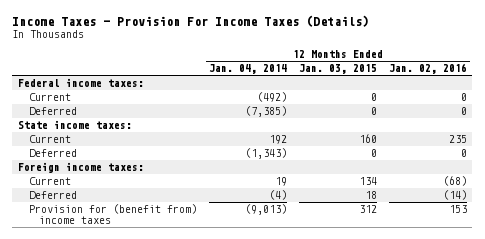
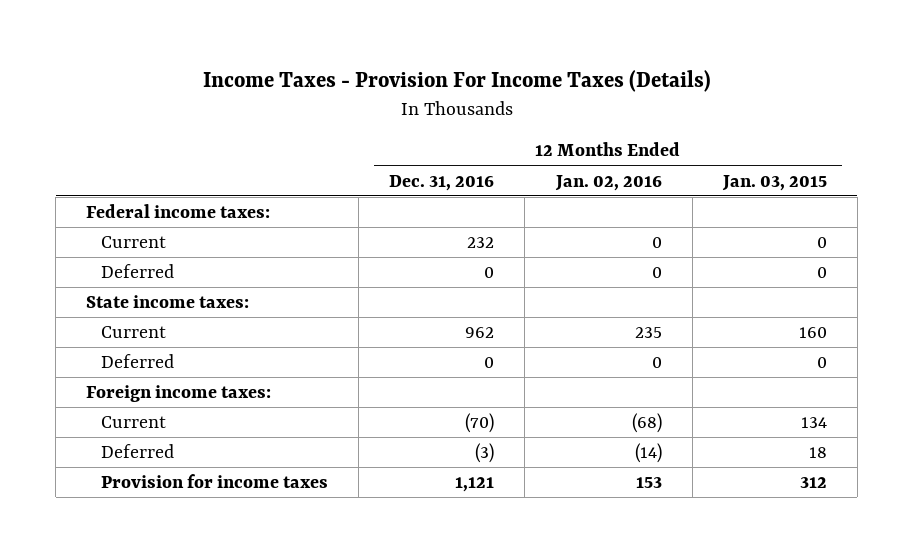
[208,64,287,75] Jan. 04, 2014 -> none
none -> [389,174,495,191] Dec. 31, 2016
[28,204,197,224] Provision for (benefit from) income taxes -> [100,473,328,488] Provision for income taxes

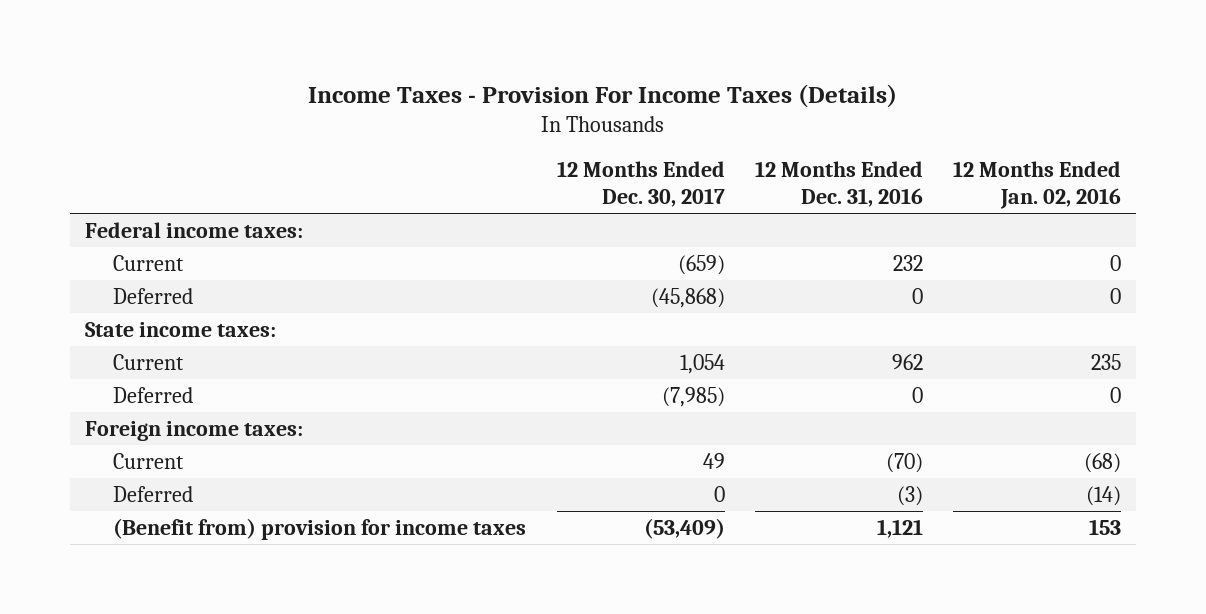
[721,174,827,191] Jan. 03, 2015 -> none
none -> [556,160,725,208] 12 Months Ended Dec. 30, 2017
[100,473,328,488] Provision for income taxes -> [113,517,527,540] (Benefit from) provision for income taxes

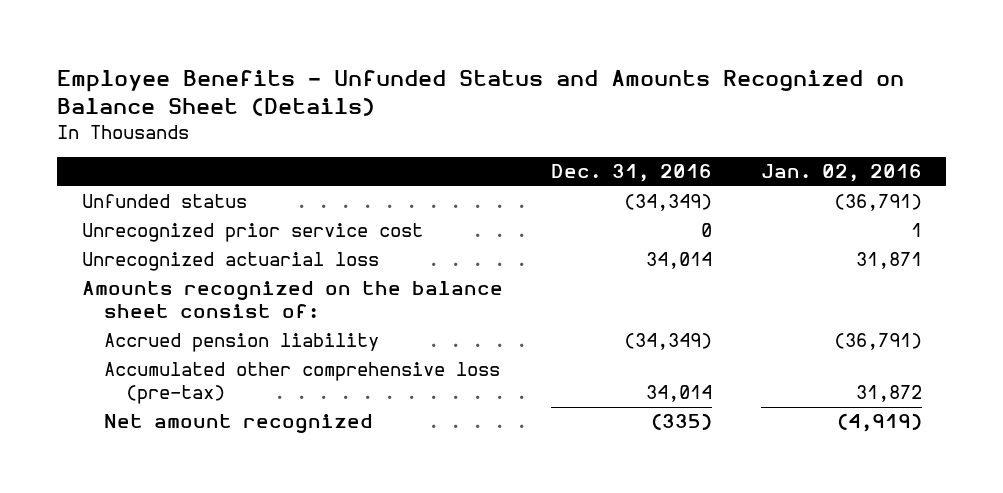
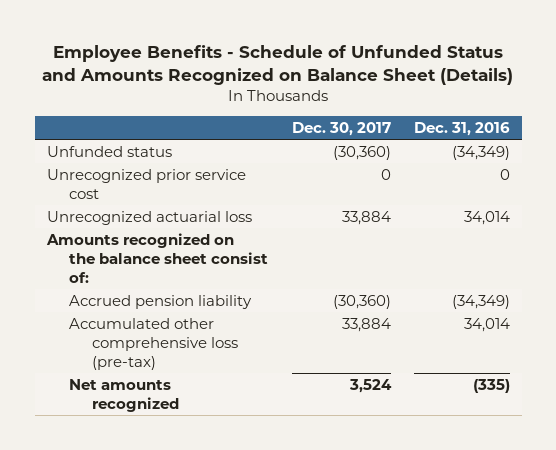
[57,69,905,117] Employee Benefits - Unfunded Status and Amounts Recognized on Balance Sheet (Details) -> [42,45,514,86] Employee Benefits - Schedule of Unfunded Status and Amounts Recognized on Balance Sheet (Details)
[760,164,922,183] Jan. 02, 2016 -> none
none -> [291,121,391,136] Dec. 30, 2017
[103,414,373,434] Net amount recognized -> [69,378,179,412] Net amounts recognized

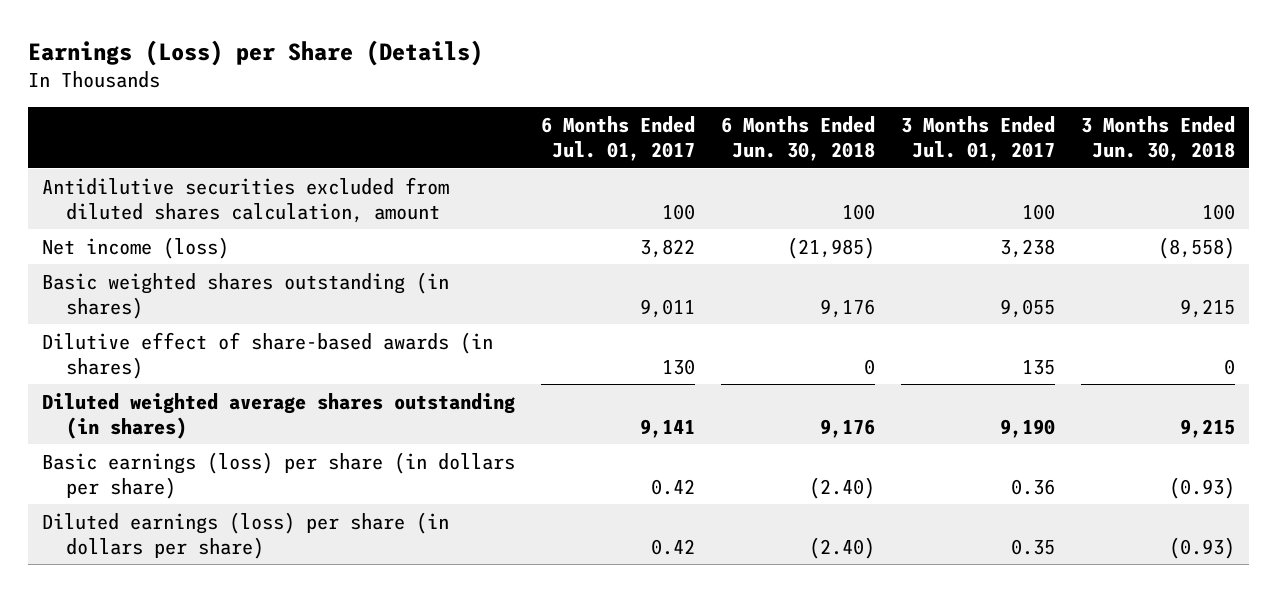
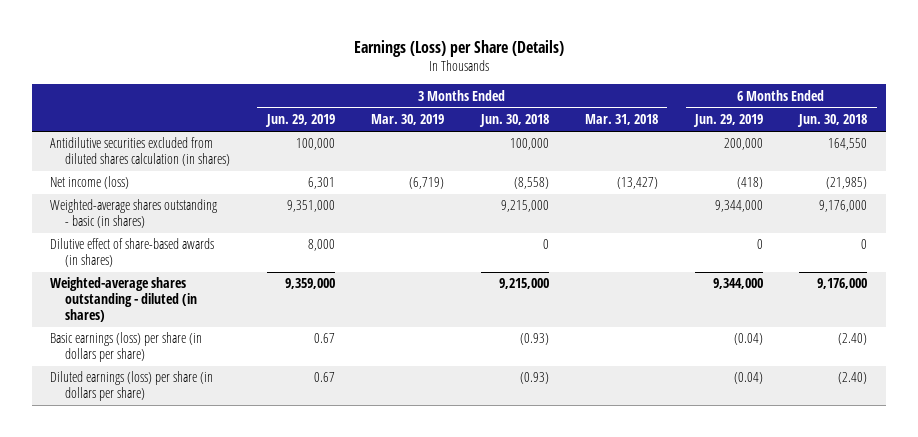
[540,116,695,162] 6 Months Ended Jul. 01, 2017 -> none
[901,116,1056,162] 3 Months Ended Jul. 01, 2017 -> none
none -> [264,114,335,128] Jun. 29, 2019
none -> [371,114,445,126] Mar. 30, 2019
none -> [585,114,659,126] Mar. 31, 2018
none -> [692,114,763,128] Jun. 29, 2019
[41,176,449,223] Antidilutive securities excluded from diluted shares calculation, amount -> [50,137,231,167] Antidilutive securities excluded from diluted shares calculation (in shares)
[841,203,875,220] 100 -> [828,138,868,151] 164,550
[1202,203,1236,220] 100 -> [509,138,549,151] 100,000
[41,271,449,319] Basic weighted shares outstanding (in shares) -> [50,199,218,229] Weighted-average shares outstanding - basic (in shares)
[819,298,875,318] 9,176 -> [819,200,868,213] 9,176,000
[1180,298,1236,318] 9,215 -> [500,200,549,213] 9,215,000
[41,392,515,439] Diluted weighted average shares outstanding (in shares) -> [50,277,198,323] Weighted-average shares outstanding - diluted (in shares)
[819,418,875,438] 9,176 -> [817,278,868,290] 9,176,000
[1180,418,1236,438] 9,215 -> [498,278,549,290] 9,215,000

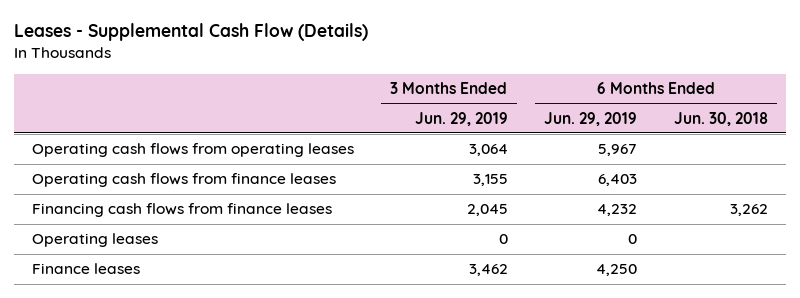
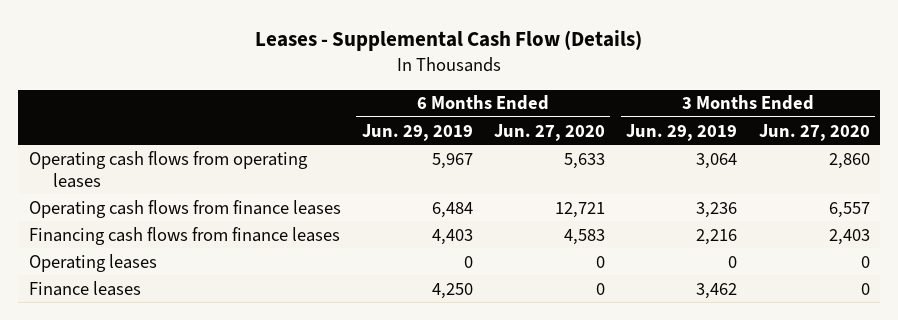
[673,111,768,126] Jun. 30, 2018 -> none
none -> [494,123,606,141] Jun. 27, 2020
none -> [758,123,870,141] Jun. 27, 2020
[472,174,508,187] 3,155 -> [696,201,738,218] 3,236
[598,174,638,187] 6,403 -> [431,201,473,218] 6,484
[466,204,508,217] 2,045 -> [696,228,738,245] 2,216
[597,204,638,217] 4,232 -> [431,228,473,245] 4,403

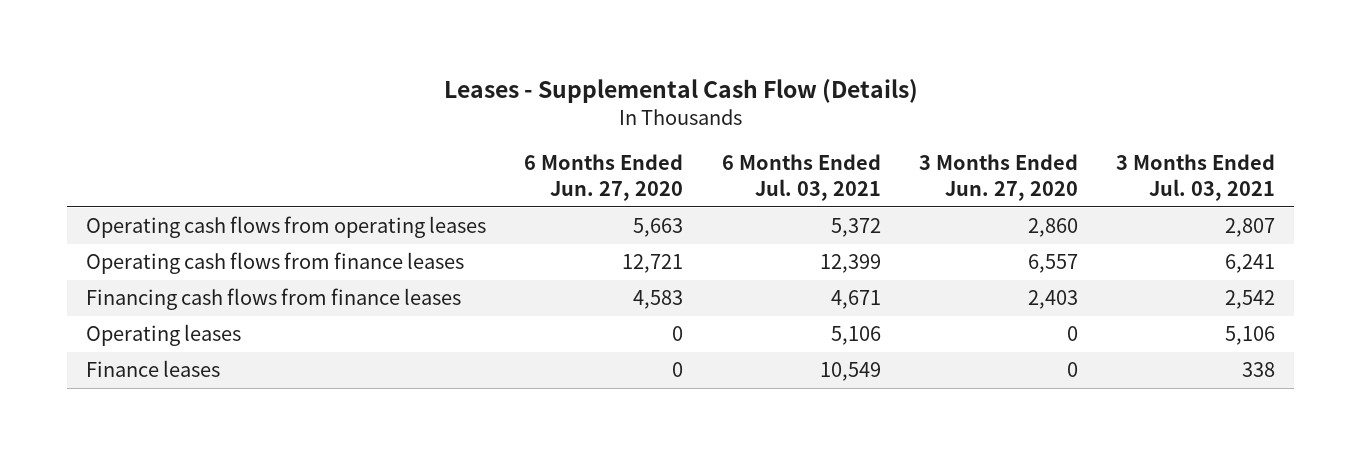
[361,123,473,141] Jun. 29, 2019 -> none
[626,123,738,141] Jun. 29, 2019 -> none
none -> [721,154,881,201] 6 Months Ended Jul. 03, 2021
none -> [1115,154,1275,201] 3 Months Ended Jul. 03, 2021
[564,152,606,169] 5,633 -> [633,218,684,238] 5,663

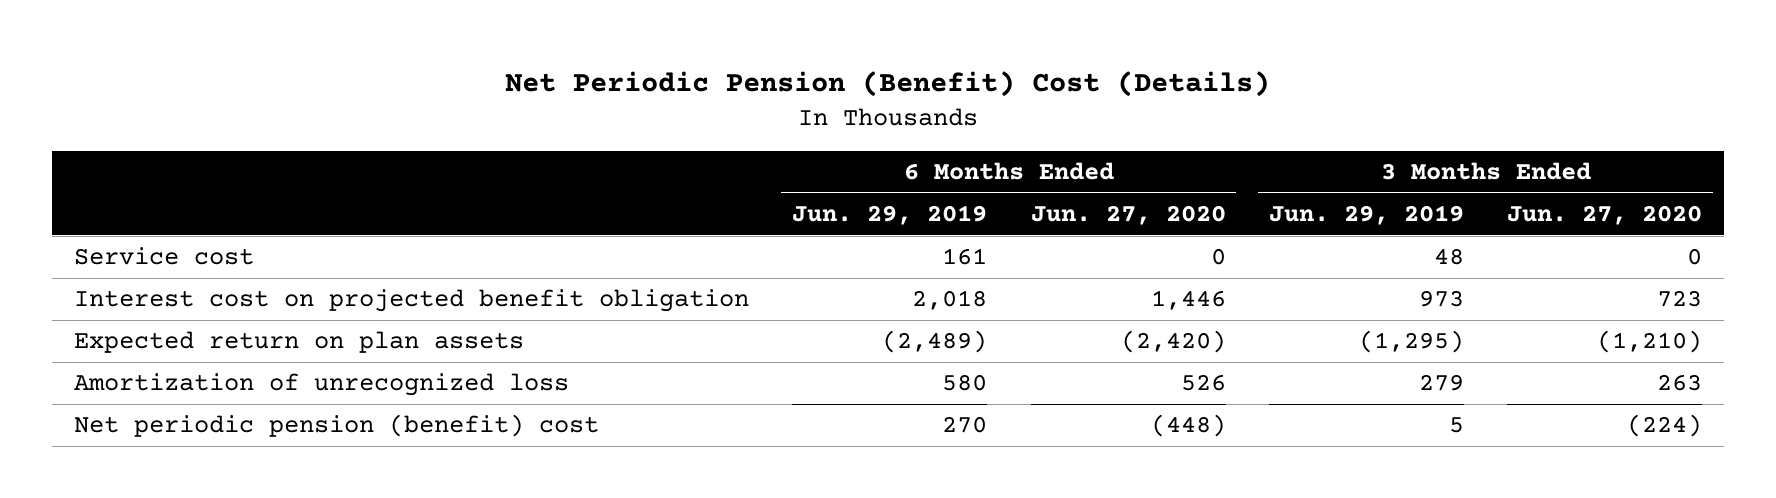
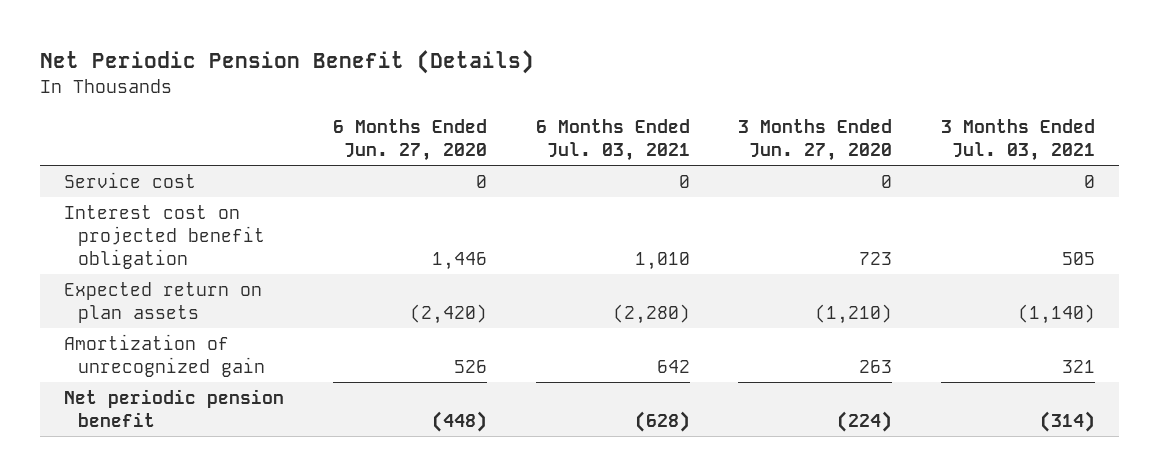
[505,71,1271,98] Net Periodic Pension (Benefit) Cost (Details) -> [40,50,535,75] Net Periodic Pension Benefit (Details)
[792,205,988,226] Jun. 29, 2019 -> none
[1268,205,1464,226] Jun. 29, 2019 -> none
none -> [535,118,690,161] 6 Months Ended Jul. 03, 2021
none -> [941,118,1096,161] 3 Months Ended Jul. 03, 2021
[73,373,569,397] Amortization of unrecognized loss -> [64,333,265,377] Amortization of unrecognized gain
[73,414,599,438] Net periodic pension (benefit) cost -> [64,388,285,427] Net periodic pension benefit

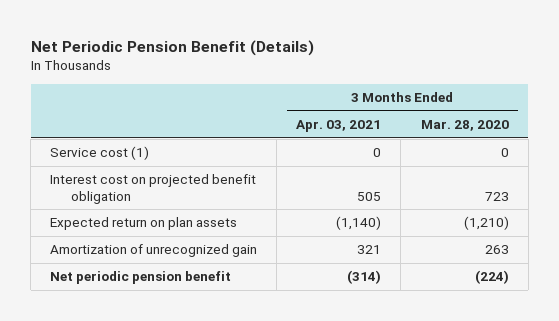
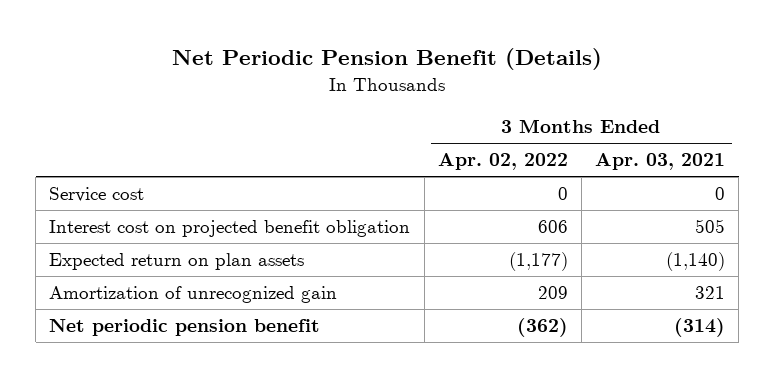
[420,120,509,132] Mar. 28, 2020 -> none
none -> [437,153,568,171] Apr. 02, 2022
[50,146,150,161] Service cost (1) -> [49,187,145,203] Service cost

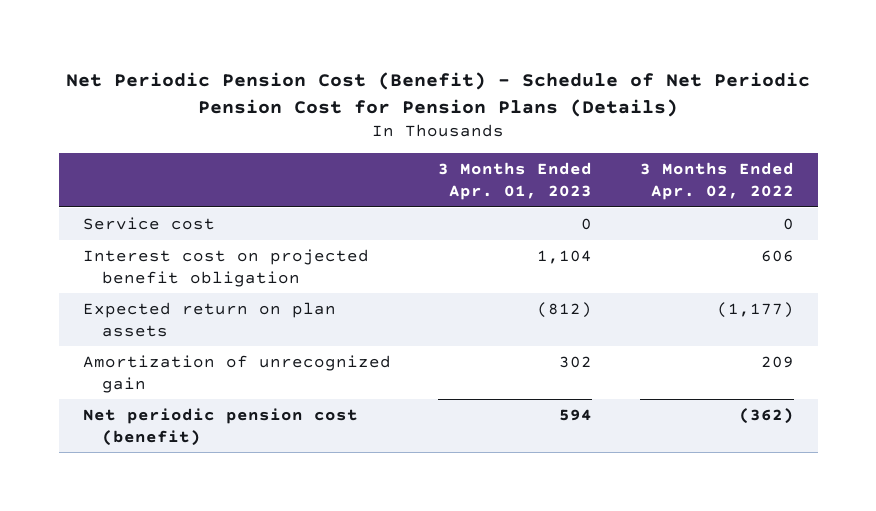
[172,48,603,71] Net Periodic Pension Benefit (Details) -> [66,71,811,117] Net Periodic Pension Cost (Benefit) - Schedule of Net Periodic Pension Cost for Pension Plans (Details)
[594,153,725,171] Apr. 03, 2021 -> none
none -> [438,162,593,200] 3 Months Ended Apr. 01, 2023
[49,319,321,337] Net periodic pension benefit -> [82,408,358,446] Net periodic pension cost (benefit)

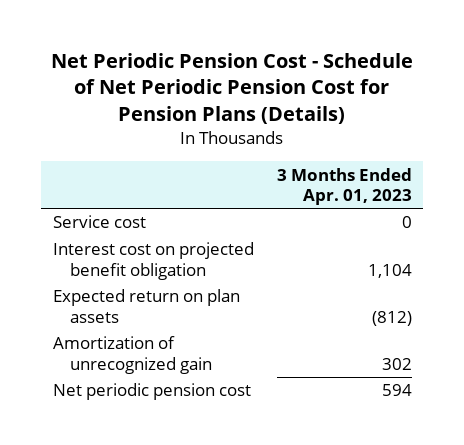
[66,71,811,117] Net Periodic Pension Cost (Benefit) - Schedule of Net Periodic Pension Cost for Pension Plans (Details) -> [51,52,414,124] Net Periodic Pension Cost - Schedule of Net Periodic Pension Cost for Pension Plans (Details)
[639,162,794,200] 3 Months Ended Apr. 02, 2022 -> none
[82,408,358,446] Net periodic pension cost (benefit) -> [52,383,251,401] Net periodic pension cost

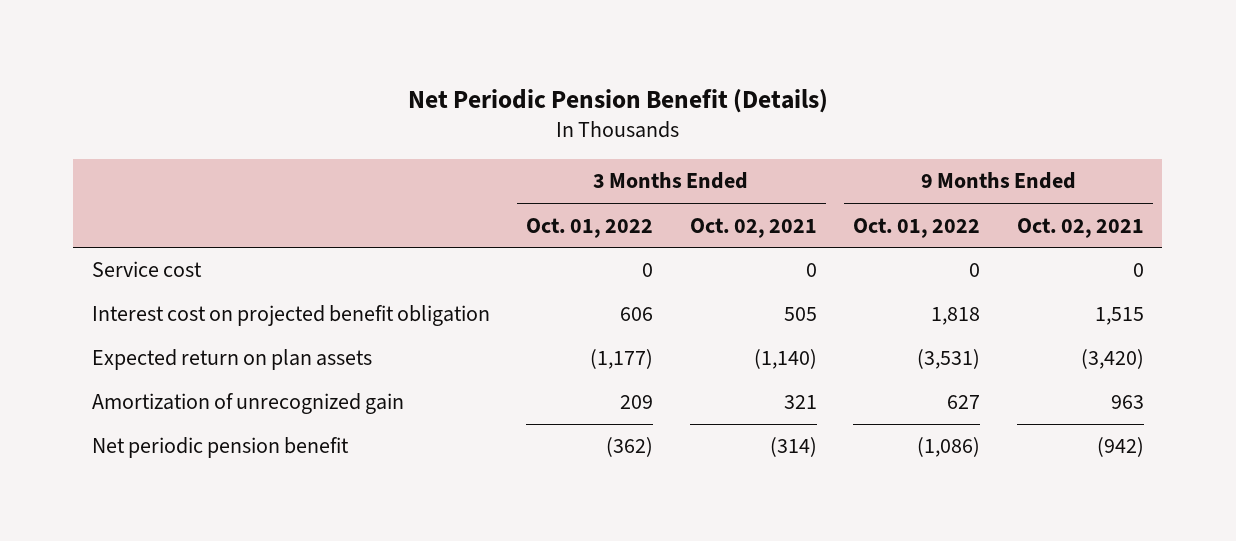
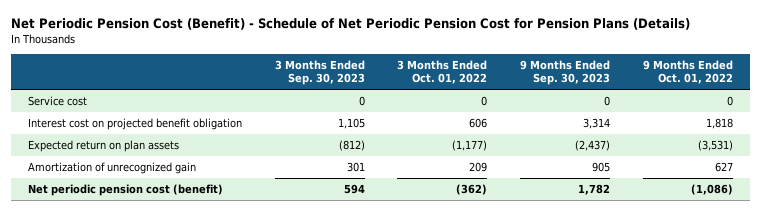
[407,88,828,113] Net Periodic Pension Benefit (Details) -> [11,18,691,31] Net Periodic Pension Cost (Benefit) - Schedule of Net Periodic Pension Cost for Pension Plans (Details)
[689,217,817,238] Oct. 02, 2021 -> none
[1016,217,1144,238] Oct. 02, 2021 -> none
none -> [274,59,365,86] 3 Months Ended Sep. 30, 2023
none -> [520,59,611,86] 9 Months Ended Sep. 30, 2023
[91,437,349,459] Net periodic pension benefit -> [27,183,223,196] Net periodic pension cost (benefit)

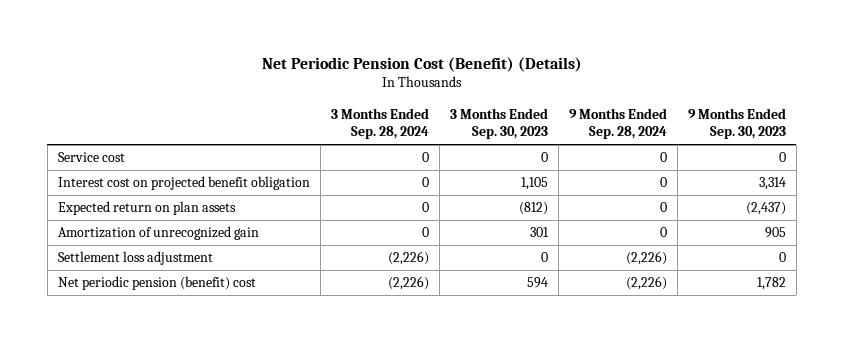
[11,18,691,31] Net Periodic Pension Cost (Benefit) - Schedule of Net Periodic Pension Cost for Pension Plans (Details) -> [261,56,582,72] Net Periodic Pension Cost (Benefit) (Details)
[397,59,488,85] 3 Months Ended Oct. 01, 2022 -> none
[643,59,734,85] 9 Months Ended Oct. 01, 2022 -> none
none -> [330,107,429,140] 3 Months Ended Sep. 28, 2024
none -> [568,107,667,140] 9 Months Ended Sep. 28, 2024
none -> [57,251,213,266] Settlement loss adjustment
[27,183,223,196] Net periodic pension cost (benefit) -> [57,276,256,291] Net periodic pension (benefit) cost

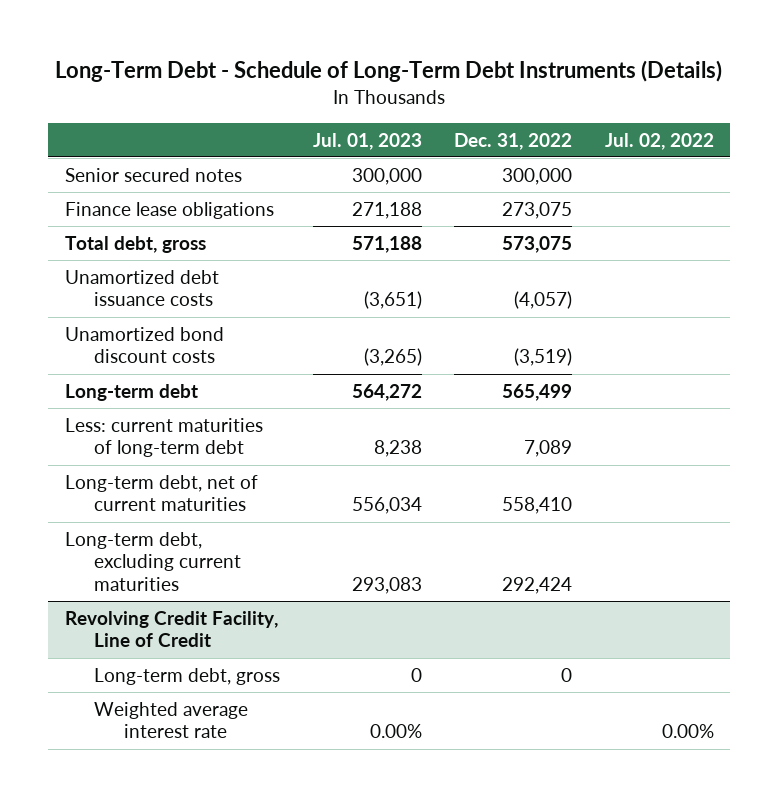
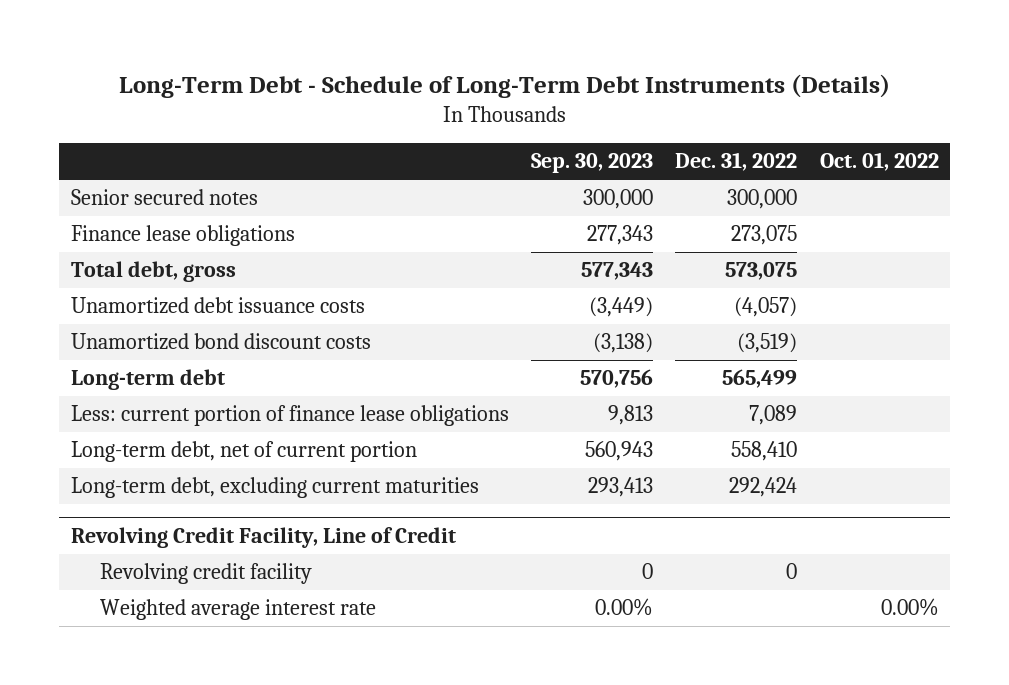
[312,132,422,150] Jul. 01, 2023 -> none
[604,132,714,150] Jul. 02, 2022 -> none
none -> [530,153,653,174] Sep. 30, 2023
none -> [819,152,939,172] Oct. 01, 2022
[64,417,263,458] Less: current maturities of long-term debt -> [70,405,509,427] Less: current portion of finance lease obligations
[64,474,258,512] Long-term debt, net of current maturities -> [70,441,417,463] Long-term debt, net of current portion
[94,667,281,685] Long-term debt, gross -> [99,563,312,585] Revolving credit facility

